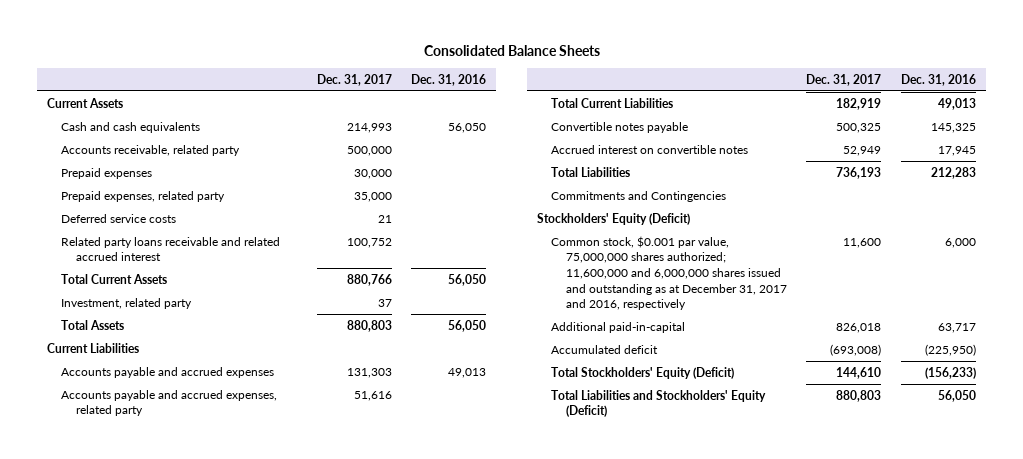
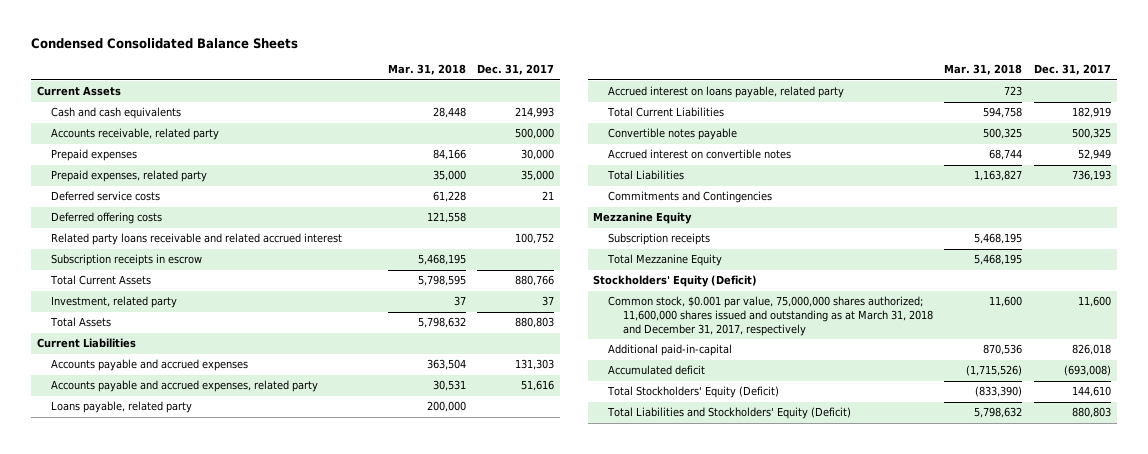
[423,44,600,56] Consolidated Balance Sheets -> [30,37,298,49] Condensed Consolidated Balance Sheets
[411,73,487,86] Dec. 31, 2016 -> none
none -> [387,64,466,76] Mar. 31, 2018
none -> [51,212,163,225] Deferred offering costs
none -> [51,254,203,267] Subscription receipts in escrow
none -> [51,401,193,414] Loans payable, related party
none -> [608,86,845,99] Accrued interest on loans payable, related party
none -> [593,212,693,225] Mezzanine Equity
none -> [608,233,711,246] Subscription receipts
none -> [607,254,723,267] Total Mezzanine Equity
[551,235,787,311] Common stock, $0.001 par value, 75,000,000 shares authorized; 11,600,000 and 6,000,000 shares issued and outstanding as at December 31, 2017 and 2016, respectively -> [608,296,933,337] Common stock, $0.001 par value, 75,000,000 shares authorized; 11,600,000 shares issued and outstanding as at March 31, 2018 and December 31, 2017, respectively

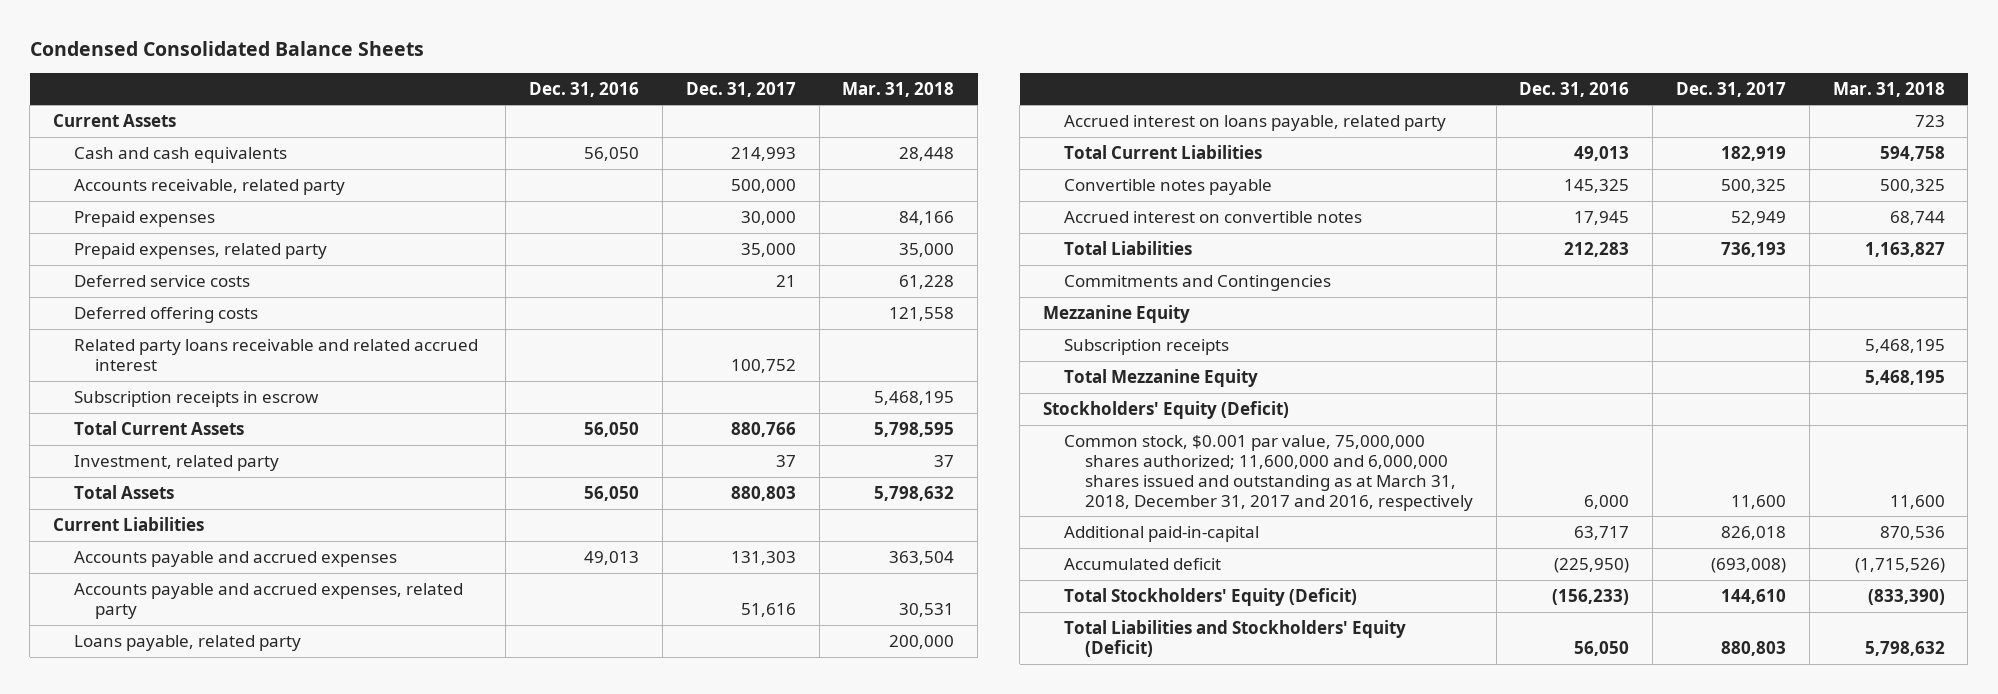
none -> [529,81,640,97] Dec. 31, 2016
[608,296,933,337] Common stock, $0.001 par value, 75,000,000 shares authorized; 11,600,000 shares issued and outstanding as at March 31, 2018 and December 31, 2017, respectively -> [1064,434,1473,511] Common stock, $0.001 par value, 75,000,000 shares authorized; 11,600,000 and 6,000,000 shares issued and outstanding as at March 31, 2018, December 31, 2017 and 2016, respectively

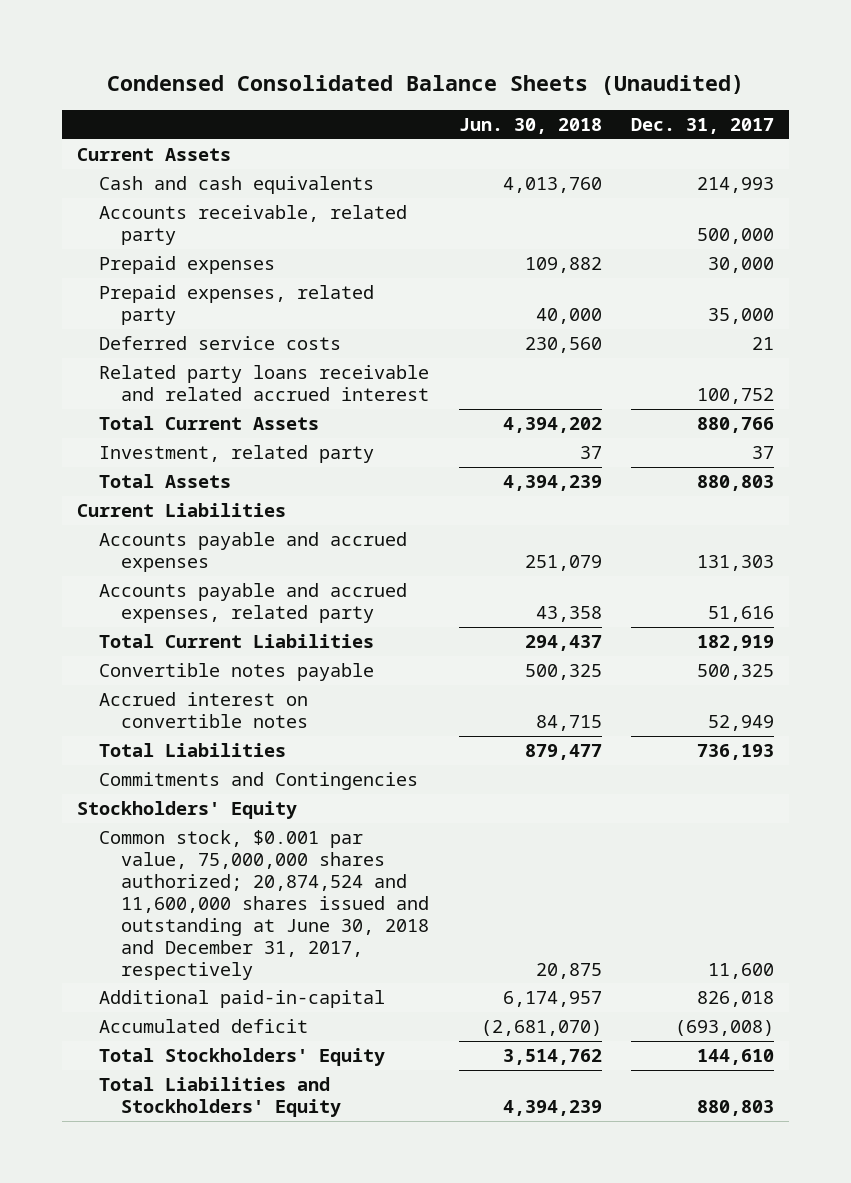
[29,40,424,56] Condensed Consolidated Balance Sheets -> [106,74,744,95] Condensed Consolidated Balance Sheets (Unaudited)
[529,81,640,97] Dec. 31, 2016 -> none
[842,81,955,97] Mar. 31, 2018 -> none
none -> [458,117,602,134] Jun. 30, 2018
[73,306,258,323] Deferred offering costs -> none
[73,390,319,407] Subscription receipts in escrow -> none
[73,634,301,651] Loans payable, related party -> none
[1064,114,1447,131] Accrued interest on loans payable, related party -> none
[1043,304,1191,323] Mezzanine Equity -> none
[1064,338,1230,355] Subscription receipts -> none
[1064,368,1259,387] Total Mezzanine Equity -> none
[1043,400,1290,419] Stockholders' Equity (Deficit) -> [76,801,297,820] Stockholders' Equity
[1064,434,1473,511] Common stock, $0.001 par value, 75,000,000 shares authorized; 11,600,000 and 6,000,000 shares issued and outstanding as at March 31, 2018, December 31, 2017 and 2016, respectively -> [98,830,429,980] Common stock, $0.001 par value, 75,000,000 shares authorized; 20,874,524 and 11,600,000 shares issued and outstanding at June 30, 2018 and December 31, 2017, respectively
[1064,587,1358,606] Total Stockholders' Equity (Deficit) -> [98,1048,385,1067] Total Stockholders' Equity
[1064,619,1407,657] Total Liabilities and Stockholders' Equity (Deficit) -> [98,1077,341,1118] Total Liabilities and Stockholders' Equity

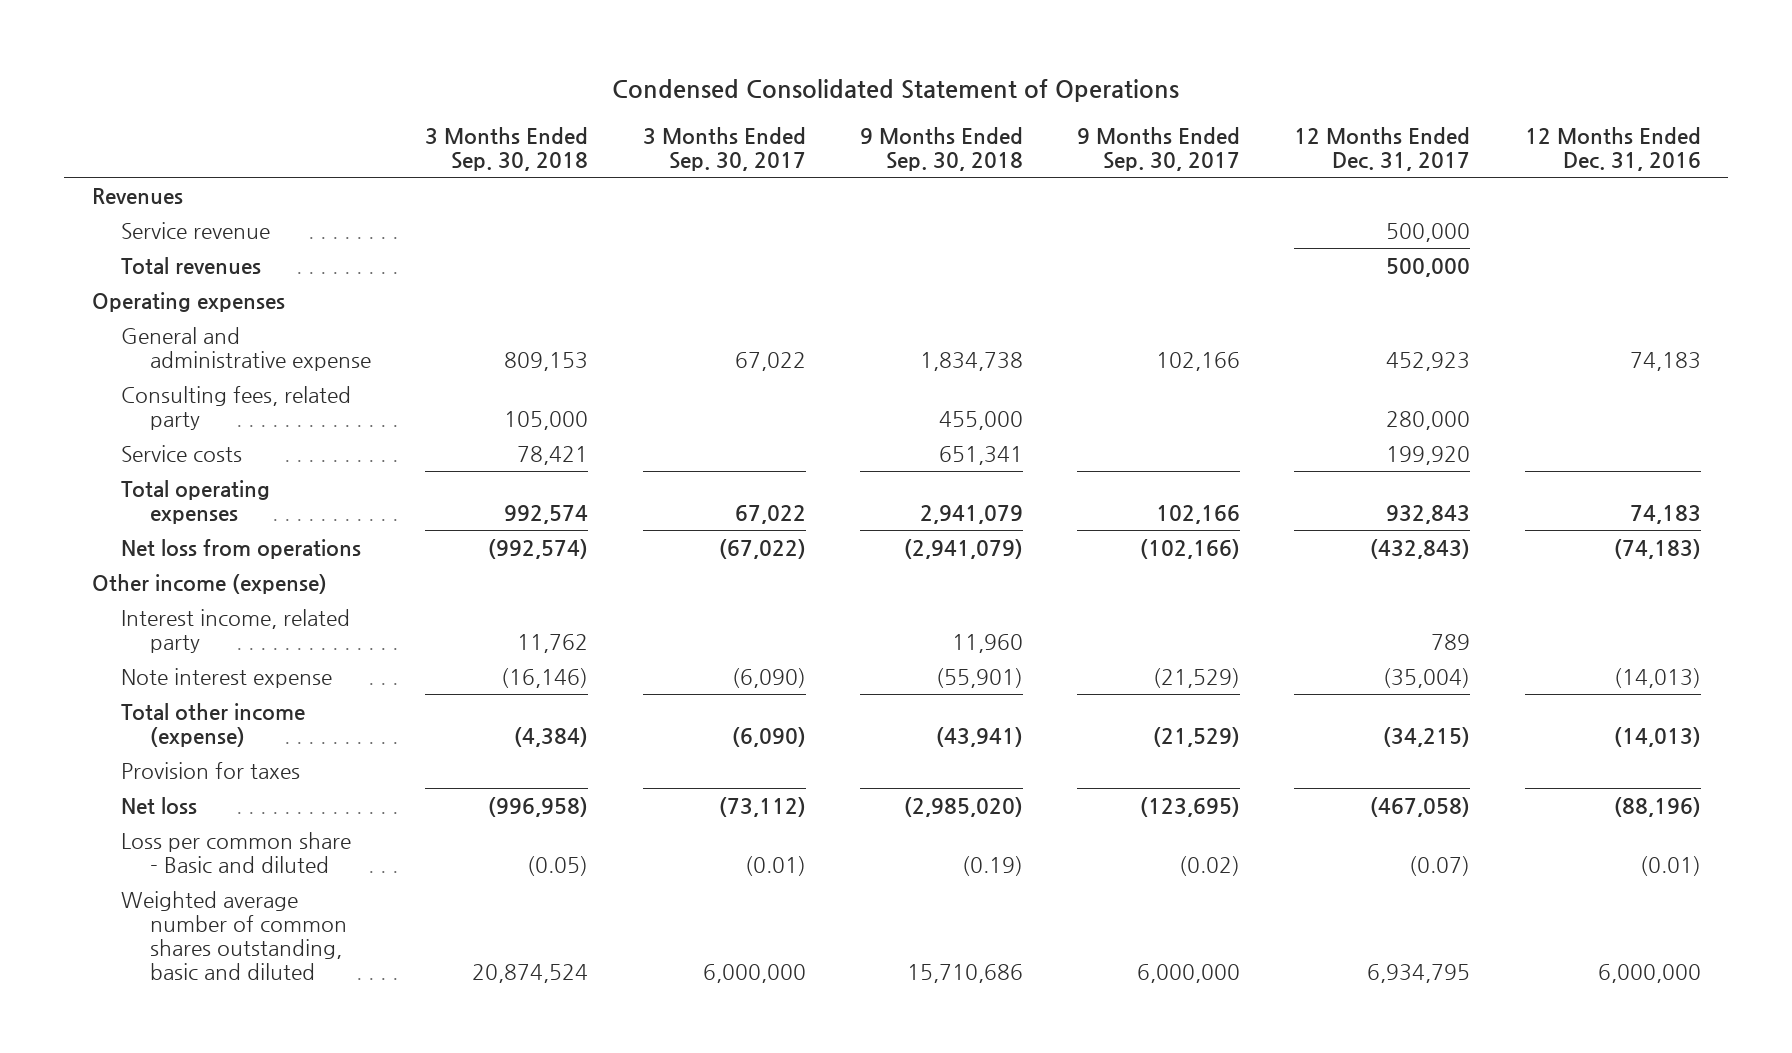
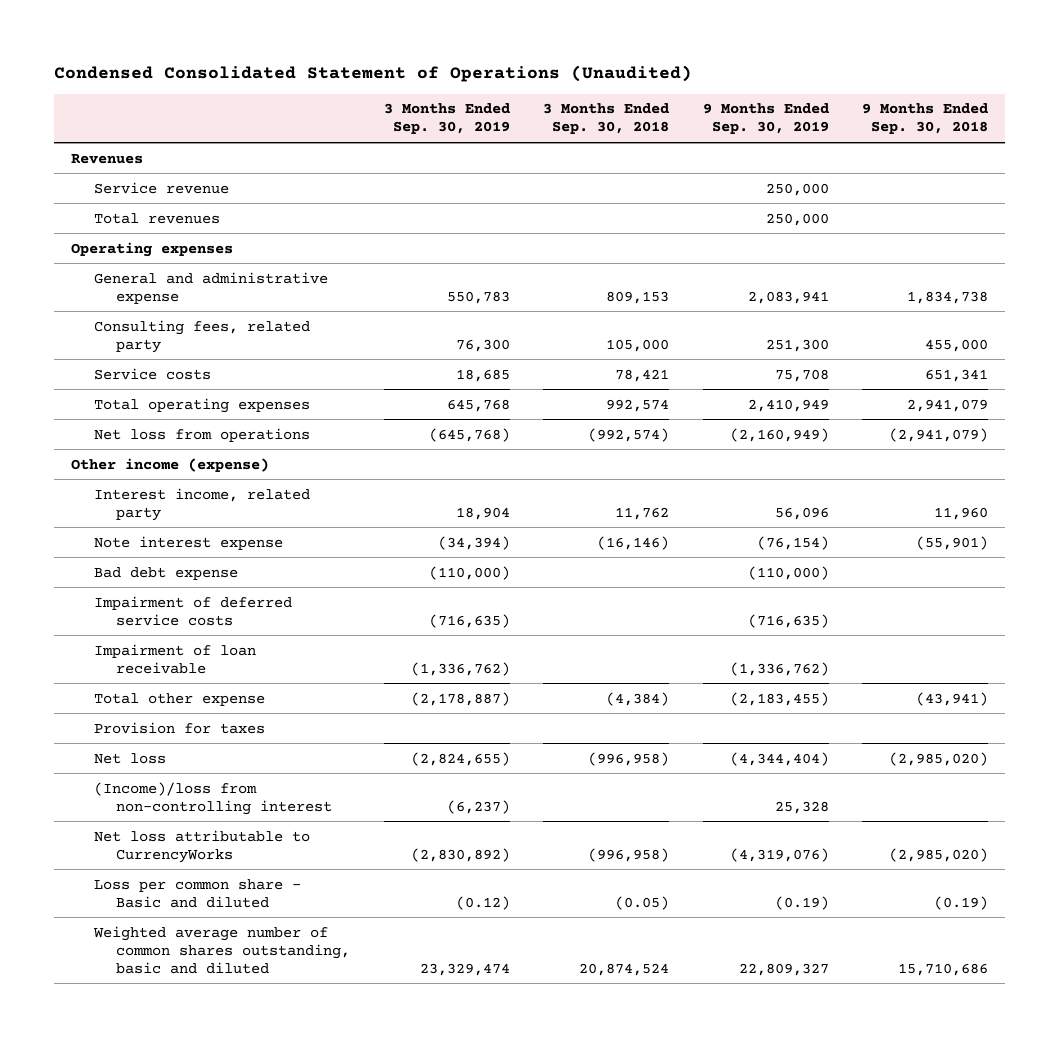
[612,79,1180,103] Condensed Consolidated Statement of Operations -> [54,65,693,83] Condensed Consolidated Statement of Operations (Unaudited)
[642,126,806,172] 3 Months Ended Sep. 30, 2017 -> none
[1077,126,1241,172] 9 Months Ended Sep. 30, 2017 -> none
[1294,126,1471,172] 12 Months Ended Dec. 31, 2017 -> none
[1524,126,1701,172] 12 Months Ended Dec. 31, 2016 -> none
none -> [383,103,510,135] 3 Months Ended Sep. 30, 2019
none -> [702,103,829,135] 9 Months Ended Sep. 30, 2019
none -> [93,566,238,580] Bad debt expense
none -> [93,595,292,626] Impairment of deferred service costs
none -> [93,643,256,674] Impairment of loan receivable
[120,702,305,747] Total other income (expense) -> [93,692,265,706] Total other expense
none -> [93,781,333,815] (Income)/loss from non-controlling interest
none -> [93,829,310,863] Net loss attributable to CurrencyWorks

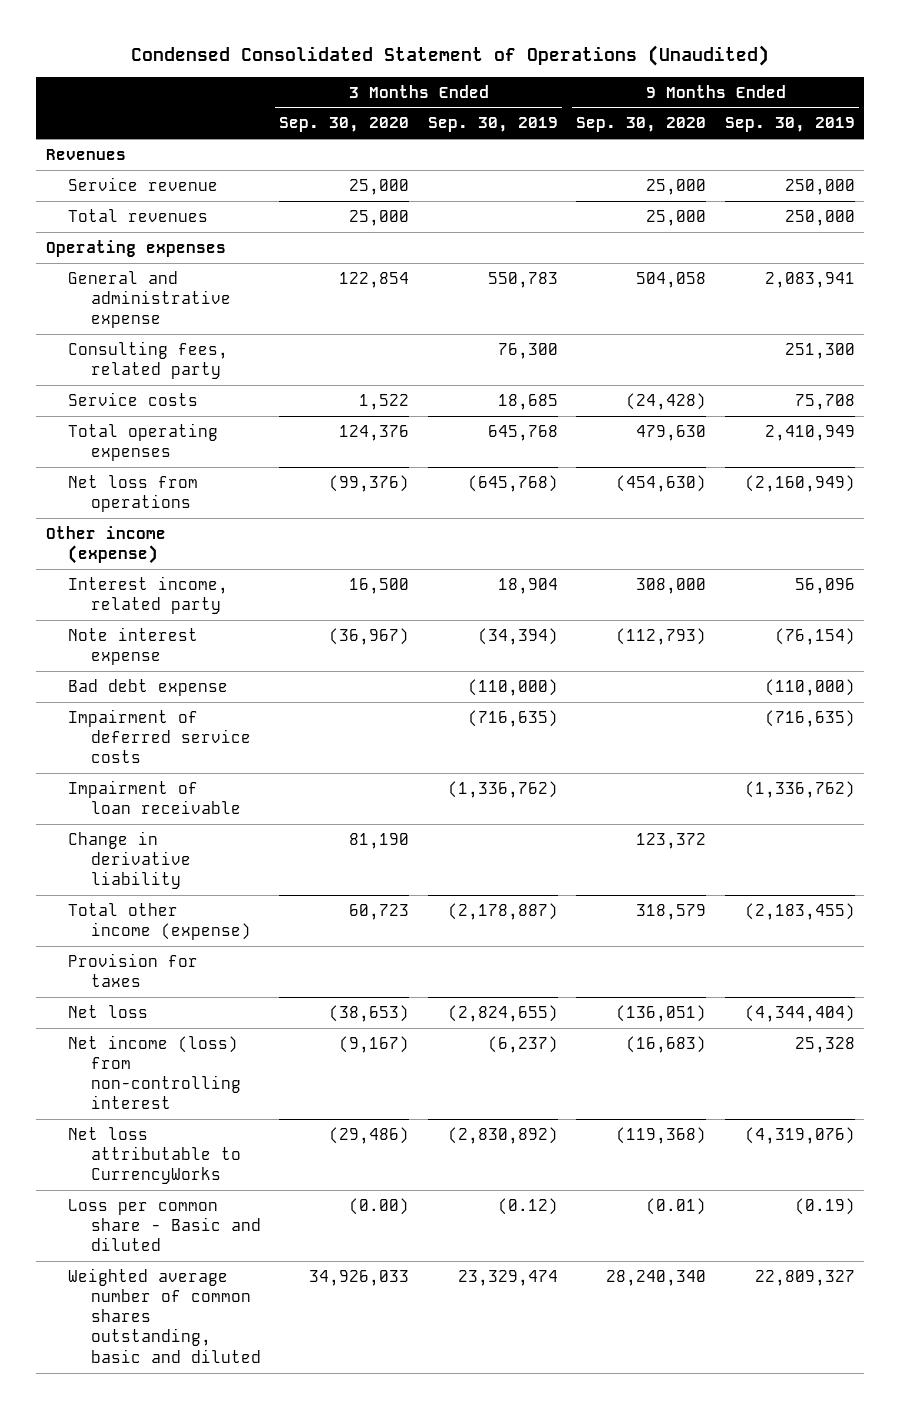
[543,103,670,135] 3 Months Ended Sep. 30, 2018 -> none
[862,103,989,135] 9 Months Ended Sep. 30, 2018 -> none
none -> [279,117,410,133] Sep. 30, 2020
none -> [576,117,707,133] Sep. 30, 2020
none -> [68,830,191,890] Change in derivative liability
[93,692,265,706] Total other expense -> [68,902,251,941] Total other income (expense)
[93,781,333,815] (Income)/loss from non-controlling interest -> [68,1034,241,1110] Net income (loss) from non-controlling interest

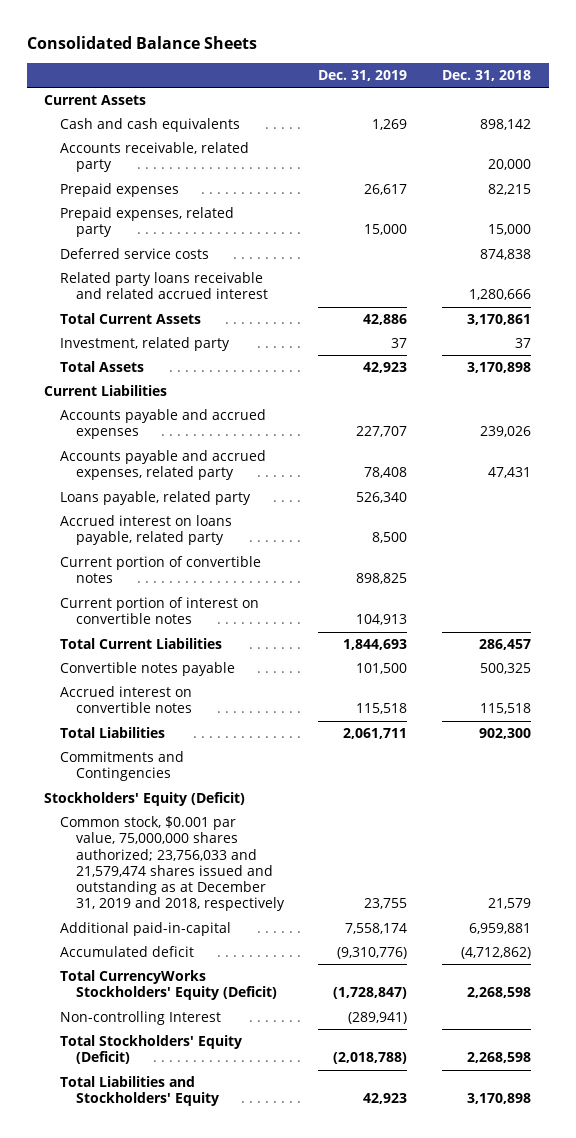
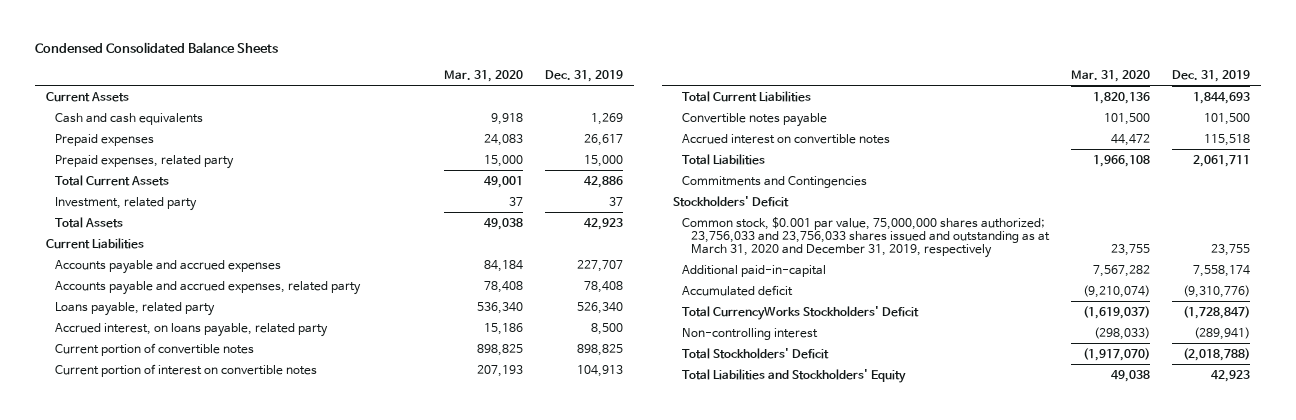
[26,35,257,49] Consolidated Balance Sheets -> [35,41,279,53] Condensed Consolidated Balance Sheets
[442,69,532,81] Dec. 31, 2018 -> none
none -> [444,69,524,82] Mar. 31, 2020
[59,142,249,173] Accounts receivable, related party -> none
[59,248,209,260] Deferred service costs -> none
[59,272,268,300] Related party loans receivable and related accrued interest -> none
[59,515,232,546] Accrued interest on loans payable, related party -> [55,322,329,337] Accrued interest, on loans payable, related party
[44,792,246,807] Stockholders' Equity (Deficit) -> [673,195,790,207] Stockholders' Deficit
[59,816,285,912] Common stock, $0.001 par value, 75,000,000 shares authorized; 23,756,033 and 21,579,474 shares issued and outstanding as at December 31, 2019 and 2018, respectively -> [681,216,1050,259] Common stock, $0.001 par value, 75,000,000 shares authorized; 23,756,033 and 23,756,033 shares issued and outstanding as at March 31, 2020 and December 31, 2019, respectively
[59,970,277,1001] Total CurrencyWorks Stockholders' Equity (Deficit) -> [681,305,919,320] Total CurrencyWorks Stockholders' Deficit
[59,1011,221,1026] Non-controlling Interest -> [681,327,818,340] Non-controlling interest
[59,1035,242,1065] Total Stockholders' Equity (Deficit) -> [681,347,829,359] Total Stockholders' Deficit

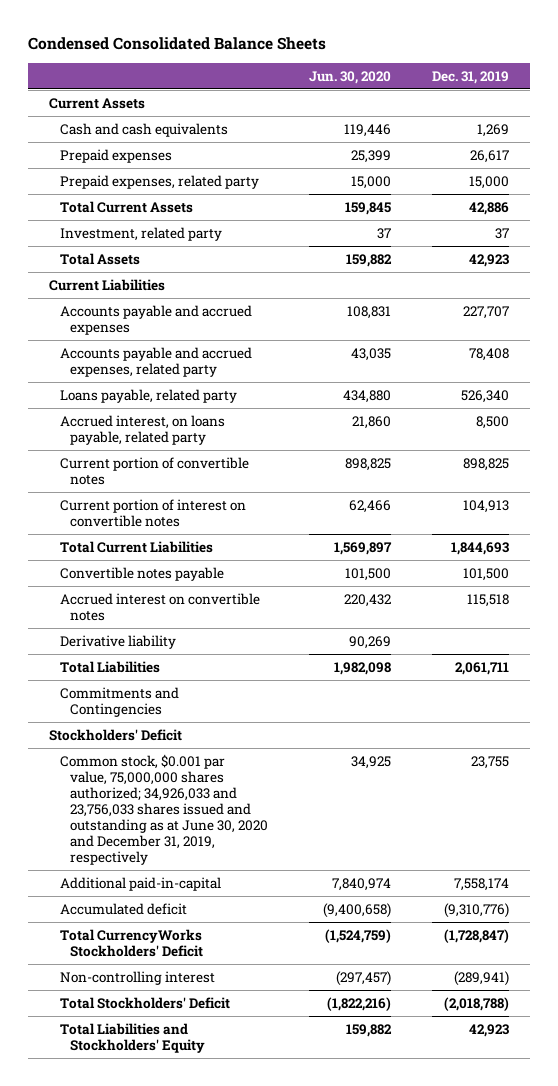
[444,69,524,82] Mar. 31, 2020 -> none
none -> [309,70,392,84] Jun. 30, 2020
none -> [59,634,176,649] Derivative liability
[681,216,1050,259] Common stock, $0.001 par value, 75,000,000 shares authorized; 23,756,033 and 23,756,033 shares issued and outstanding as at March 31, 2020 and December 31, 2019, respectively -> [59,753,269,866] Common stock, $0.001 par value, 75,000,000 shares authorized; 34,926,033 and 23,756,033 shares issued and outstanding as at June 30, 2020 and December 31, 2019, respectively

